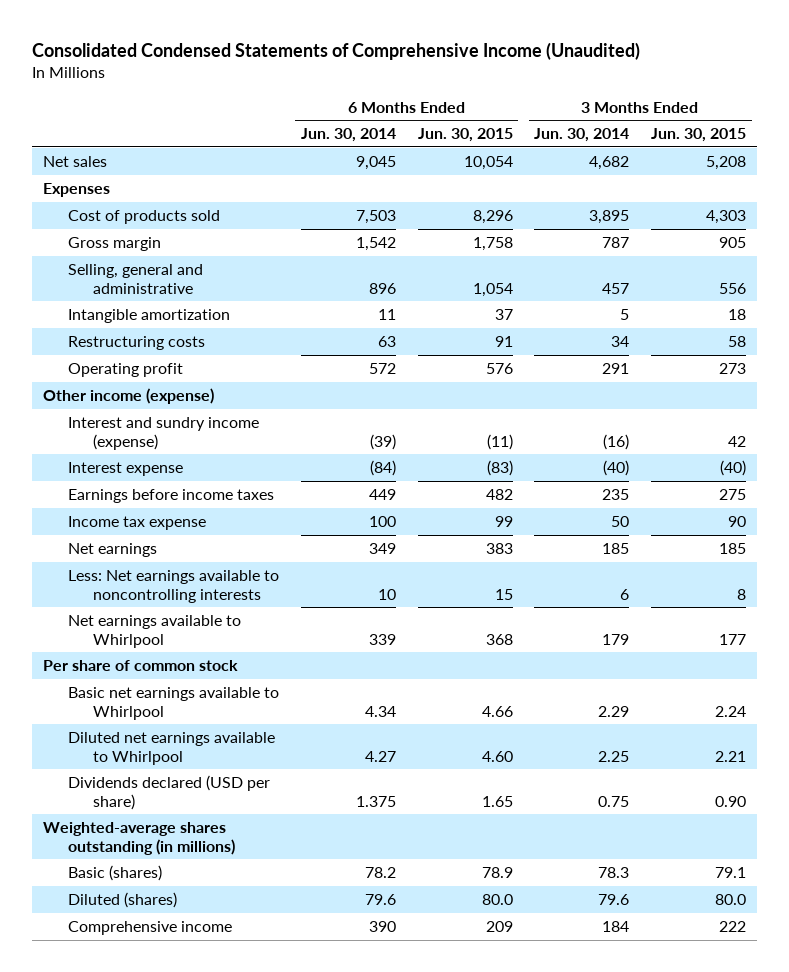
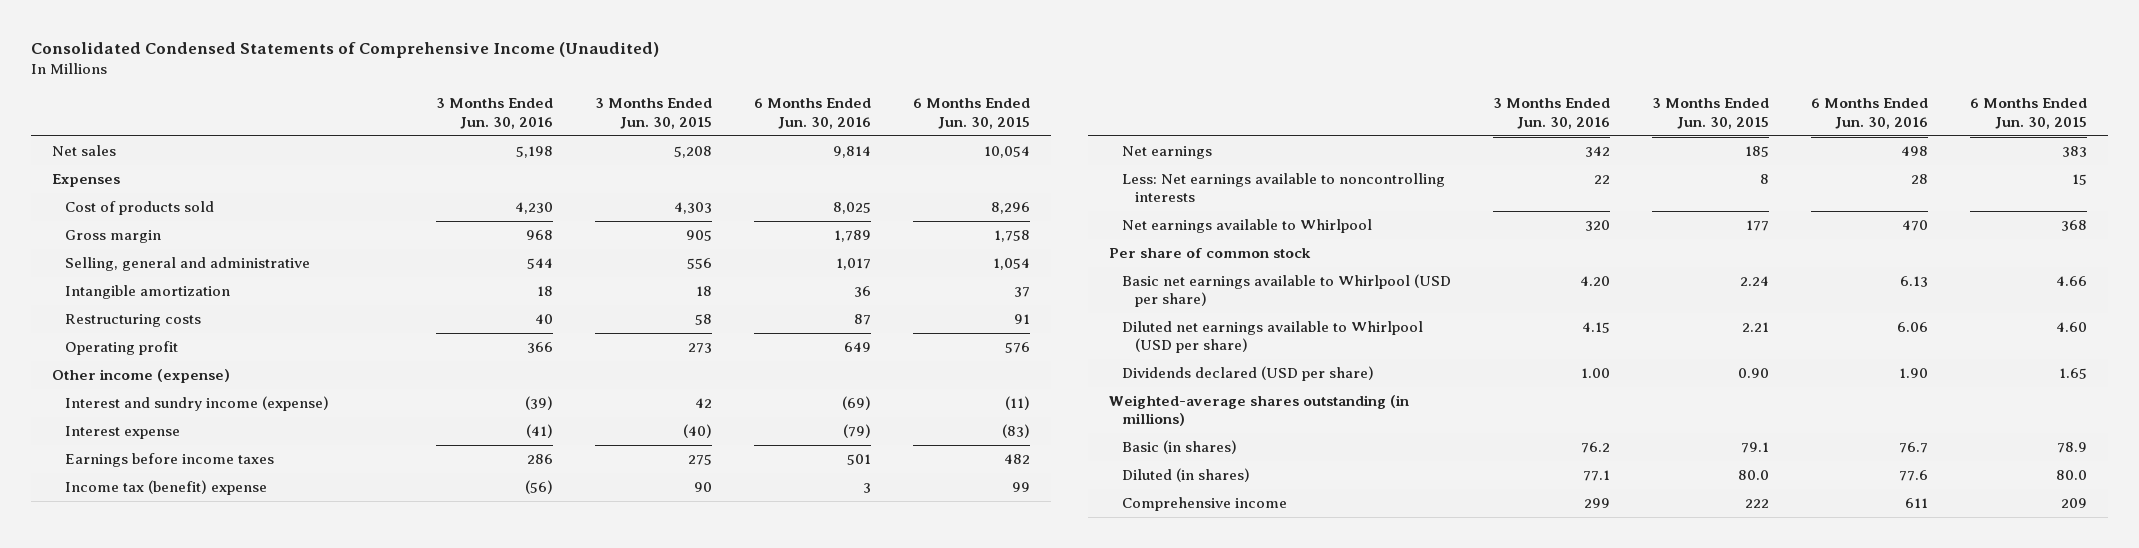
[300,128,396,143] Jun. 30, 2014 -> none
[534,128,630,143] Jun. 30, 2014 -> none
none -> [435,98,553,129] 3 Months Ended Jun. 30, 2016
none -> [753,98,871,129] 6 Months Ended Jun. 30, 2016
[68,515,207,530] Income tax expense -> [64,480,267,496] Income tax (benefit) expense
[68,686,280,720] Basic net earnings available to Whirlpool -> [1122,274,1452,308] Basic net earnings available to Whirlpool (USD per share)
[68,731,276,765] Diluted net earnings available to Whirlpool -> [1122,321,1424,354] Diluted net earnings available to Whirlpool (USD per share)
[68,864,163,881] Basic (shares) -> [1122,440,1238,455] Basic (in shares)
[68,891,178,908] Diluted (shares) -> [1122,468,1251,483] Diluted (in shares)

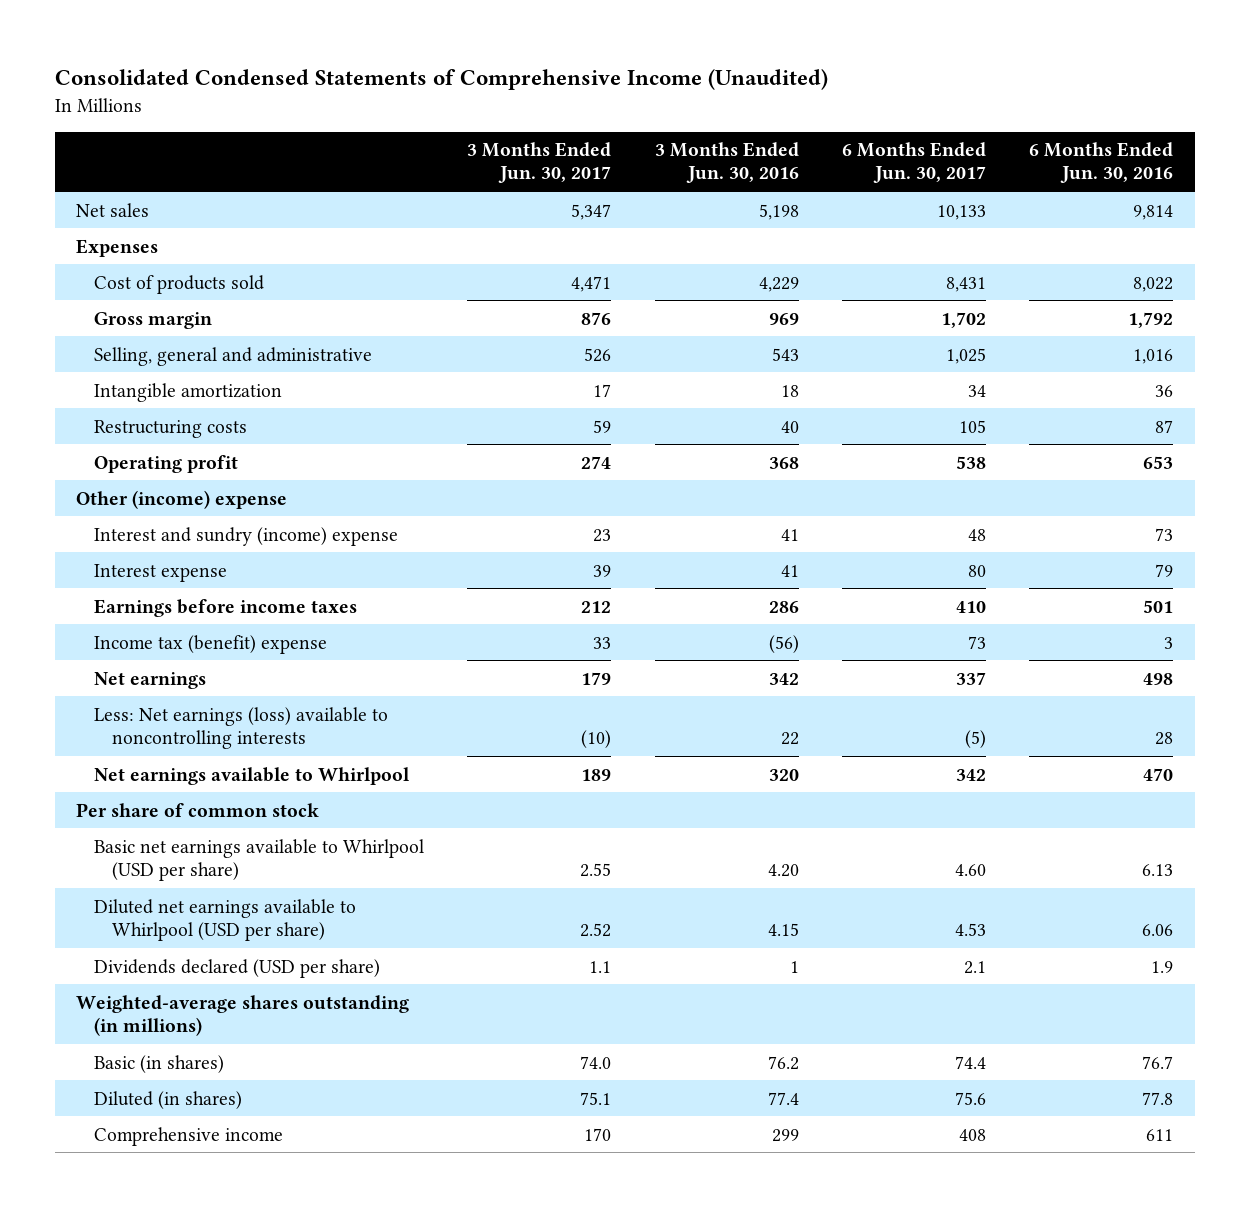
[594,98,712,129] 3 Months Ended Jun. 30, 2015 -> none
[912,98,1030,129] 6 Months Ended Jun. 30, 2015 -> none
none -> [467,142,612,184] 3 Months Ended Jun. 30, 2017
none -> [841,142,986,184] 6 Months Ended Jun. 30, 2017
[514,202,553,215] 4,230 -> [758,276,799,292] 4,229
[832,202,871,215] 8,025 -> [1133,276,1174,292] 8,022
[525,230,553,241] 968 -> [768,312,799,325] 969
[833,230,871,243] 1,789 -> [1128,311,1174,328] 1,792
[526,258,553,270] 544 -> [771,347,799,361] 543
[835,258,871,271] 1,017 -> [1133,348,1174,364] 1,016
[526,342,553,354] 366 -> [768,456,799,469] 368
[843,342,871,353] 649 -> [1143,455,1174,469] 653
[51,369,230,384] Other income (expense) -> [76,489,288,509] Other (income) expense
[64,396,329,412] Interest and sundry income (expense) -> [94,526,399,546] Interest and sundry (income) expense
[524,396,553,411] (39) -> [780,528,799,541] 41
[841,396,871,411] (69) -> [1155,527,1174,541] 73
[525,424,553,439] (41) -> [780,564,799,577] 41
[842,424,871,439] (79) -> [1155,563,1174,577] 79
[1122,173,1446,203] Less: Net earnings available to noncontrolling interests -> [94,706,389,749] Less: Net earnings (loss) available to noncontrolling interests
[1581,368,1611,379] 1.00 -> [789,960,799,973] 1
[1899,368,1929,379] 1.90 -> [1151,960,1174,973] 1.9
[1583,470,1611,482] 77.1 -> [767,1091,799,1105] 77.4
[1899,470,1929,482] 77.6 -> [1142,1091,1174,1105] 77.8

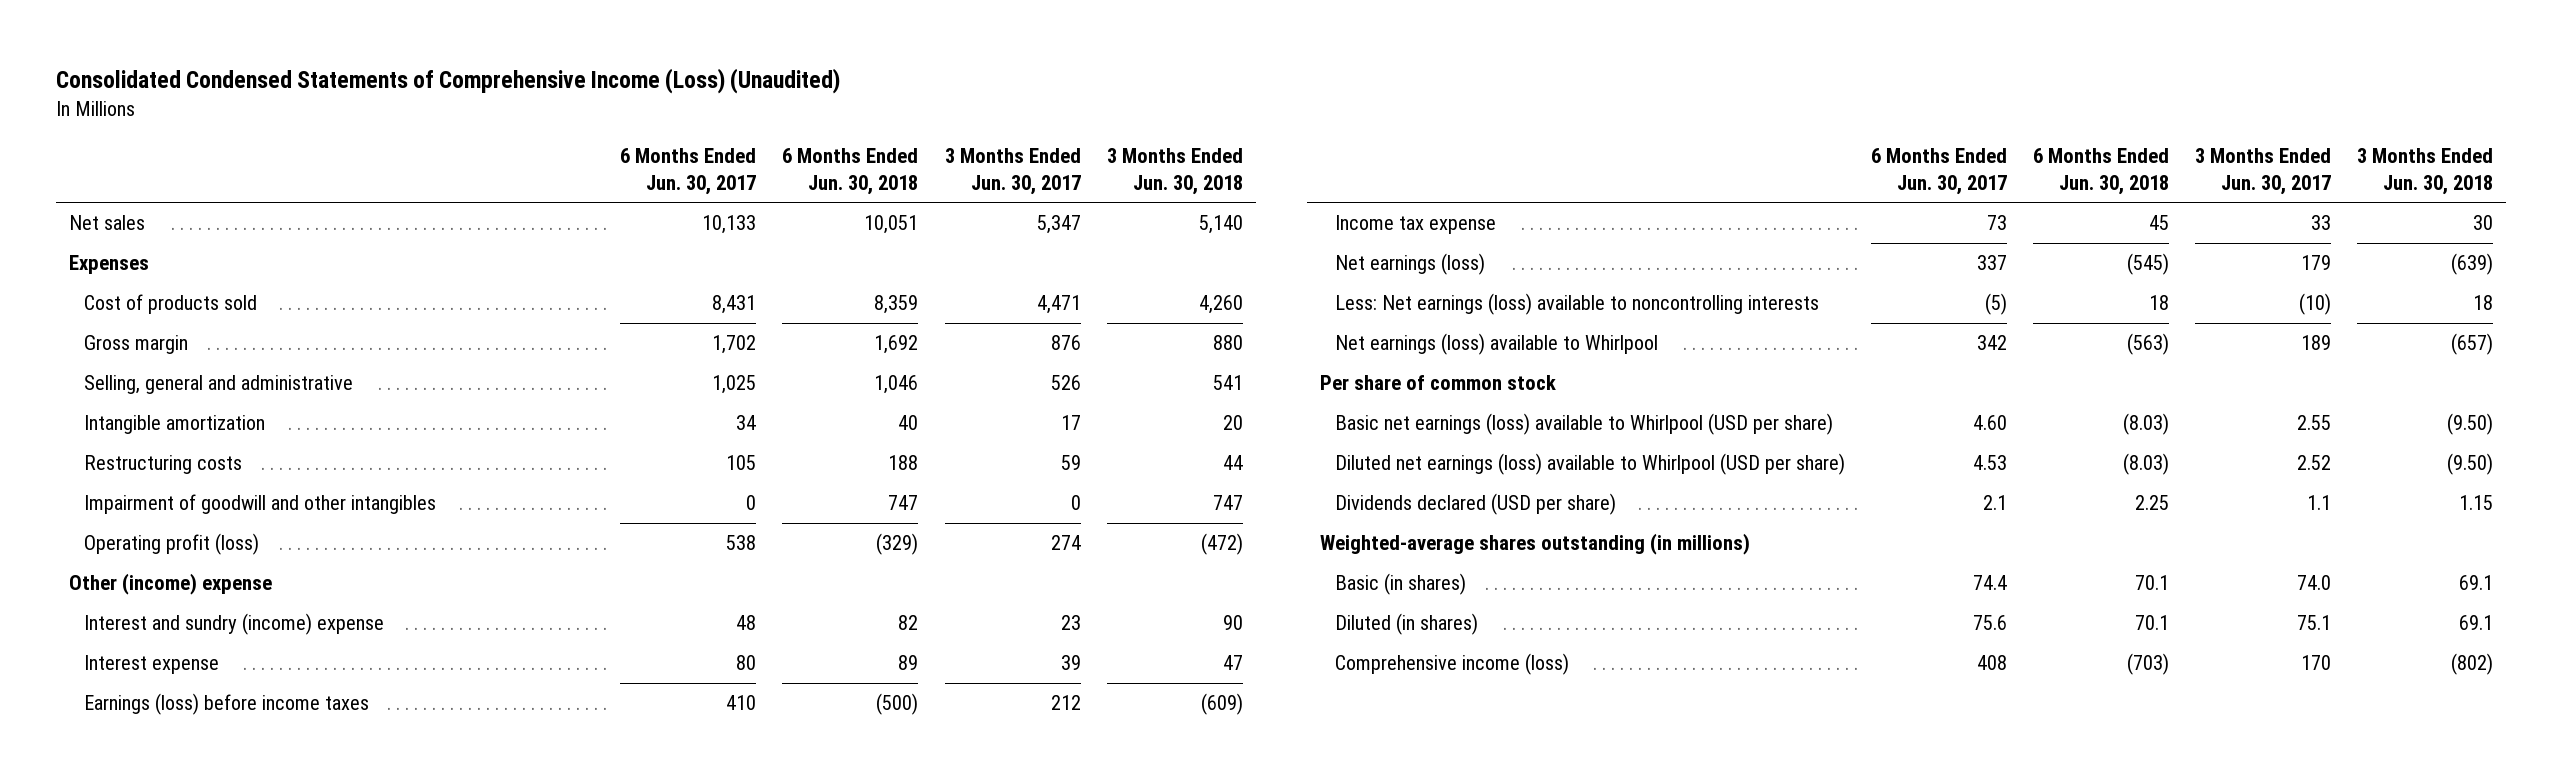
[54,69,828,91] Consolidated Condensed Statements of Comprehensive Income (Unaudited) -> [56,68,841,95] Consolidated Condensed Statements of Comprehensive Income (Loss) (Unaudited)
[654,142,799,184] 3 Months Ended Jun. 30, 2016 -> none
[1029,142,1174,184] 6 Months Ended Jun. 30, 2016 -> none
none -> [782,148,919,195] 6 Months Ended Jun. 30, 2018
none -> [1106,148,1243,195] 3 Months Ended Jun. 30, 2018
none -> [84,494,437,515] Impairment of goodwill and other intangibles
[94,454,239,473] Operating profit -> [84,533,260,556] Operating profit (loss)
[94,598,358,617] Earnings before income taxes -> [84,693,370,716] Earnings (loss) before income taxes
[94,634,328,654] Income tax (benefit) expense -> [1334,215,1496,235] Income tax expense
[94,671,207,689] Net earnings -> [1334,253,1485,276] Net earnings (loss)
[94,766,411,785] Net earnings available to Whirlpool -> [1334,333,1658,356] Net earnings (loss) available to Whirlpool
[94,838,425,881] Basic net earnings available to Whirlpool (USD per share) -> [1334,413,1833,436] Basic net earnings (loss) available to Whirlpool (USD per share)
[94,898,357,941] Diluted net earnings available to Whirlpool (USD per share) -> [1334,453,1845,476] Diluted net earnings (loss) available to Whirlpool (USD per share)
[94,1126,284,1146] Comprehensive income -> [1334,653,1569,676] Comprehensive income (loss)

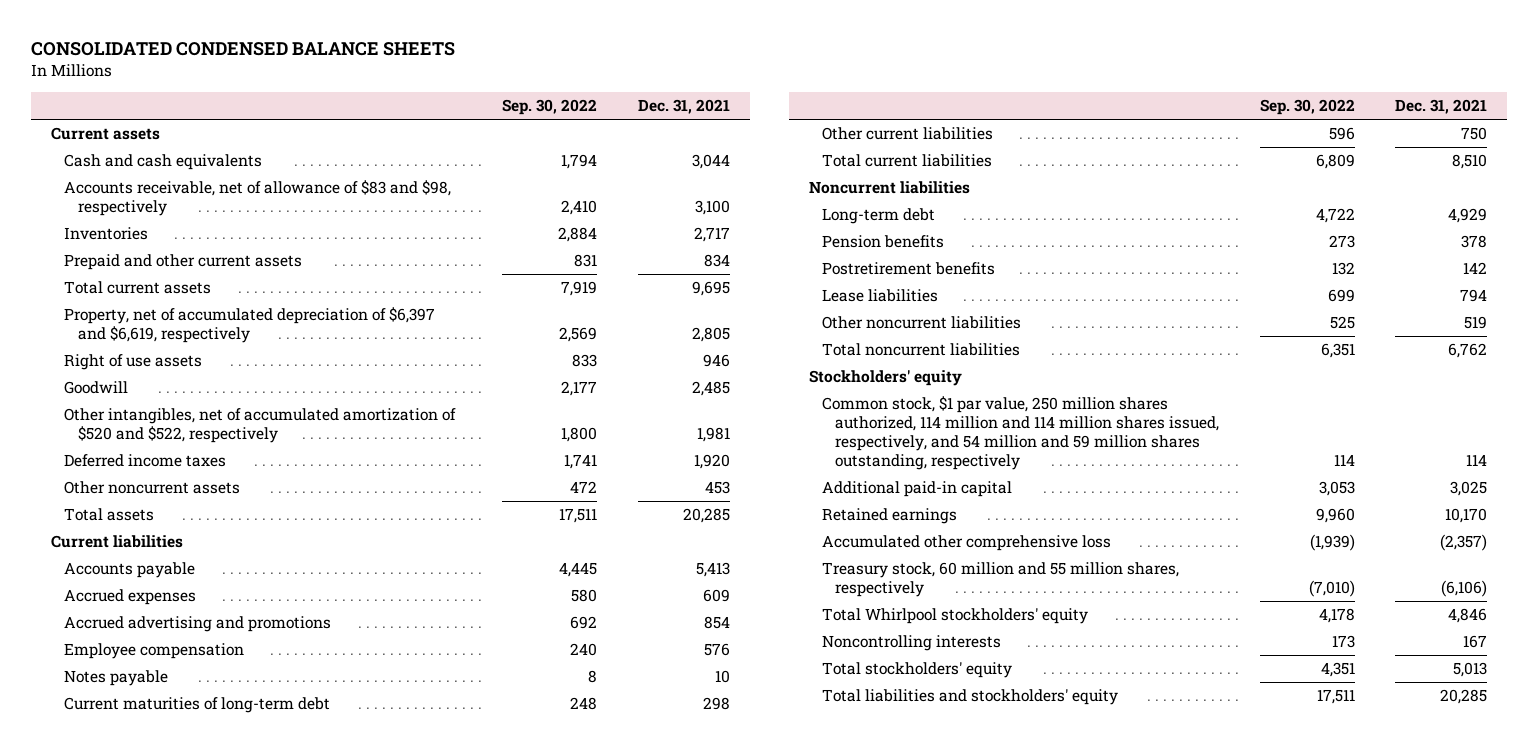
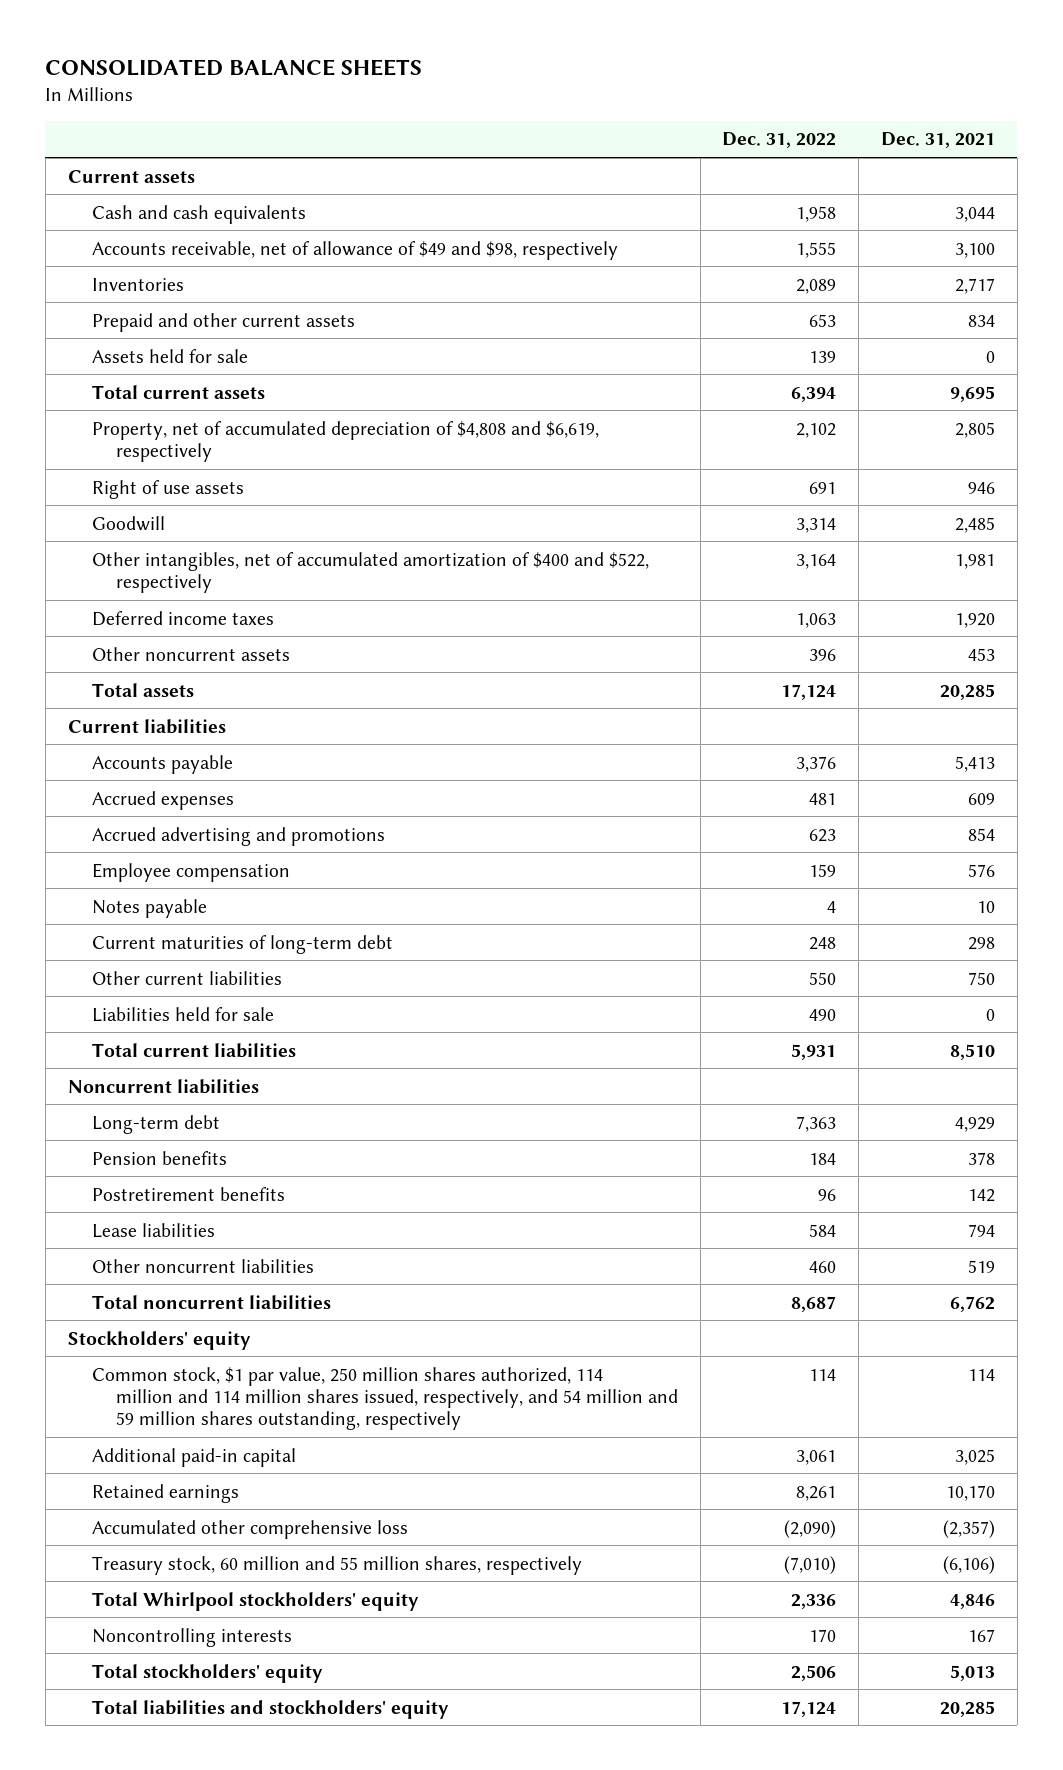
[31,42,456,57] CONSOLIDATED CONDENSED BALANCE SHEETS -> [45,59,423,77] CONSOLIDATED BALANCE SHEETS
[502,99,598,116] Sep. 30, 2022 -> none
none -> [722,132,837,149] Dec. 31, 2022
[64,180,452,217] Accounts receivable, net of allowance of $83 and $98, respectively -> [91,240,618,260] Accounts receivable, net of allowance of $49 and $98, respectively
none -> [91,348,248,363] Assets held for sale
[64,307,436,344] Property, net of accumulated depreciation of $6,397 and $6,619, respectively -> [91,420,599,462] Property, net of accumulated depreciation of $4,808 and $6,619, respectively
[64,408,457,444] Other intangibles, net of accumulated amortization of $520 and $522, respectively -> [91,551,649,593] Other intangibles, net of accumulated amortization of $400 and $522, respectively
none -> [91,1006,274,1022] Liabilities held for sale

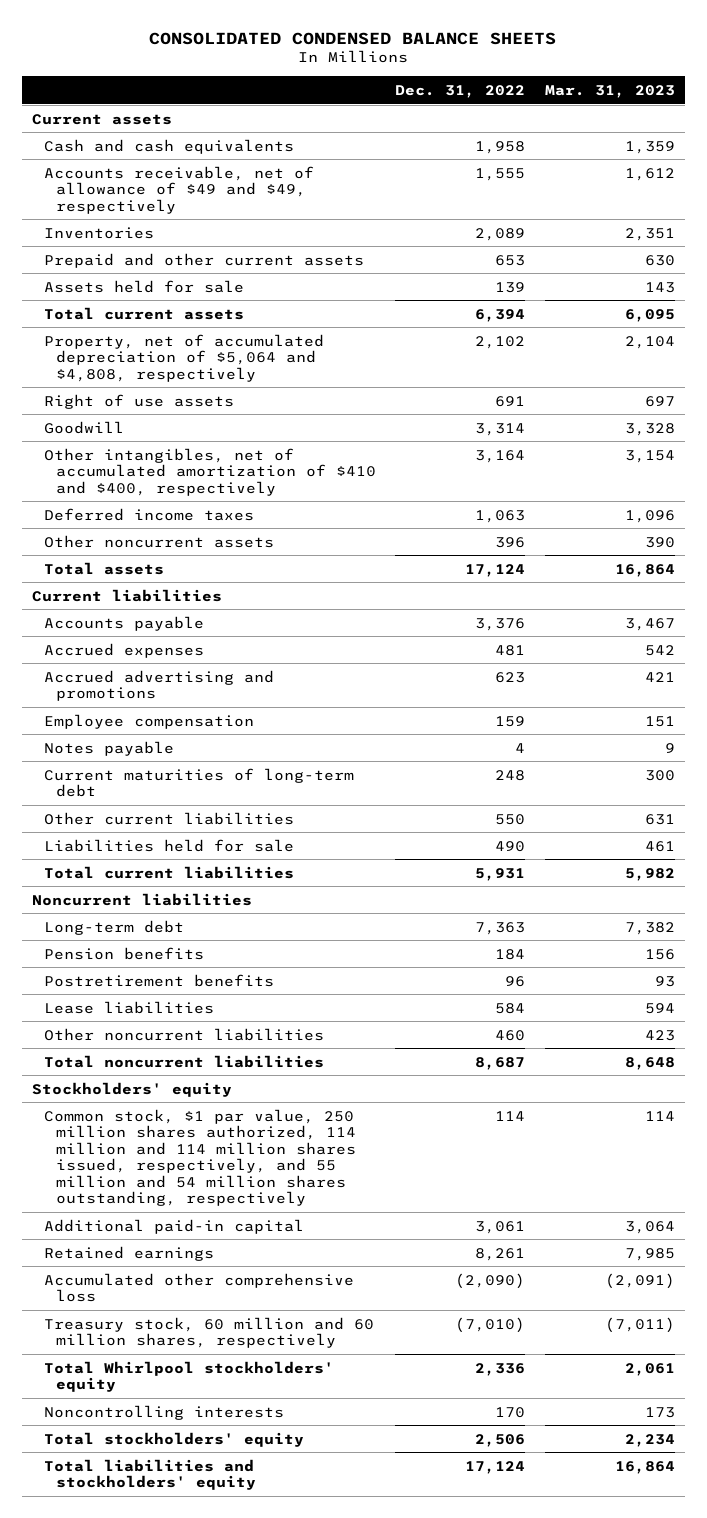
[45,59,423,77] CONSOLIDATED BALANCE SHEETS -> [149,31,557,45] CONSOLIDATED CONDENSED BALANCE SHEETS
[880,132,995,149] Dec. 31, 2021 -> none
none -> [544,84,675,98] Mar. 31, 2023
[91,240,618,260] Accounts receivable, net of allowance of $49 and $98, respectively -> [43,165,314,214] Accounts receivable, net of allowance of $49 and $49, respectively
[91,420,599,462] Property, net of accumulated depreciation of $4,808 and $6,619, respectively -> [43,333,324,382] Property, net of accumulated depreciation of $5,064 and $4,808, respectively
[91,551,649,593] Other intangibles, net of accumulated amortization of $400 and $522, respectively -> [43,447,376,496] Other intangibles, net of accumulated amortization of $410 and $400, respectively
[91,1366,678,1431] Common stock, $1 par value, 250 million shares authorized, 114 million and 114 million shares issued, respectively, and 54 million and 59 million shares outstanding, respectively -> [43,1108,356,1206] Common stock, $1 par value, 250 million shares authorized, 114 million and 114 million shares issued, respectively, and 55 million and 54 million shares outstanding, respectively
[91,1555,582,1575] Treasury stock, 60 million and 55 million shares, respectively -> [43,1316,374,1349] Treasury stock, 60 million and 60 million shares, respectively

